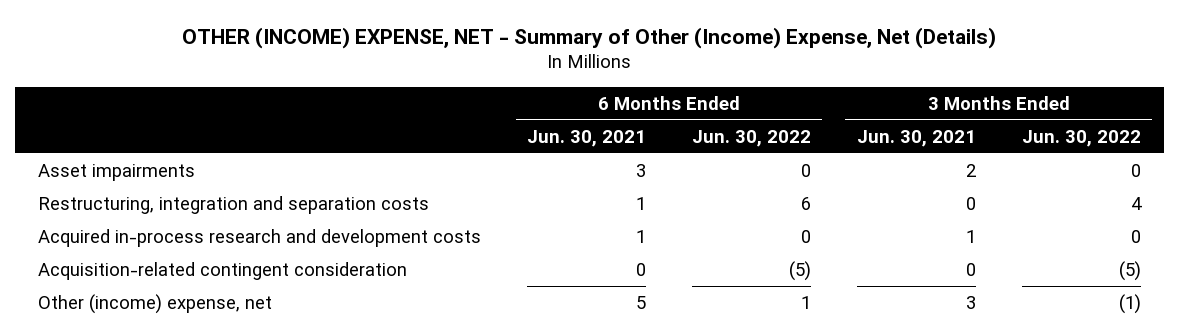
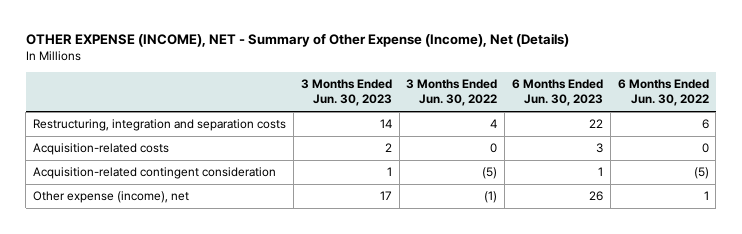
[182,26,997,49] OTHER (INCOME) EXPENSE, NET - Summary of Other (Income) Expense, Net (Details) -> [25,33,569,48] OTHER EXPENSE (INCOME), NET - Summary of Other Expense (Income), Net (Details)
[527,129,647,147] Jun. 30, 2021 -> none
[856,129,976,147] Jun. 30, 2021 -> none
none -> [300,79,392,107] 3 Months Ended Jun. 30, 2023
none -> [511,79,603,107] 6 Months Ended Jun. 30, 2023
[38,163,196,181] Asset impairments -> none
[38,228,482,247] Acquired in-process research and development costs -> none
none -> [33,143,170,156] Acquisition-related costs
[38,293,273,314] Other (income) expense, net -> [33,191,190,204] Other expense (income), net

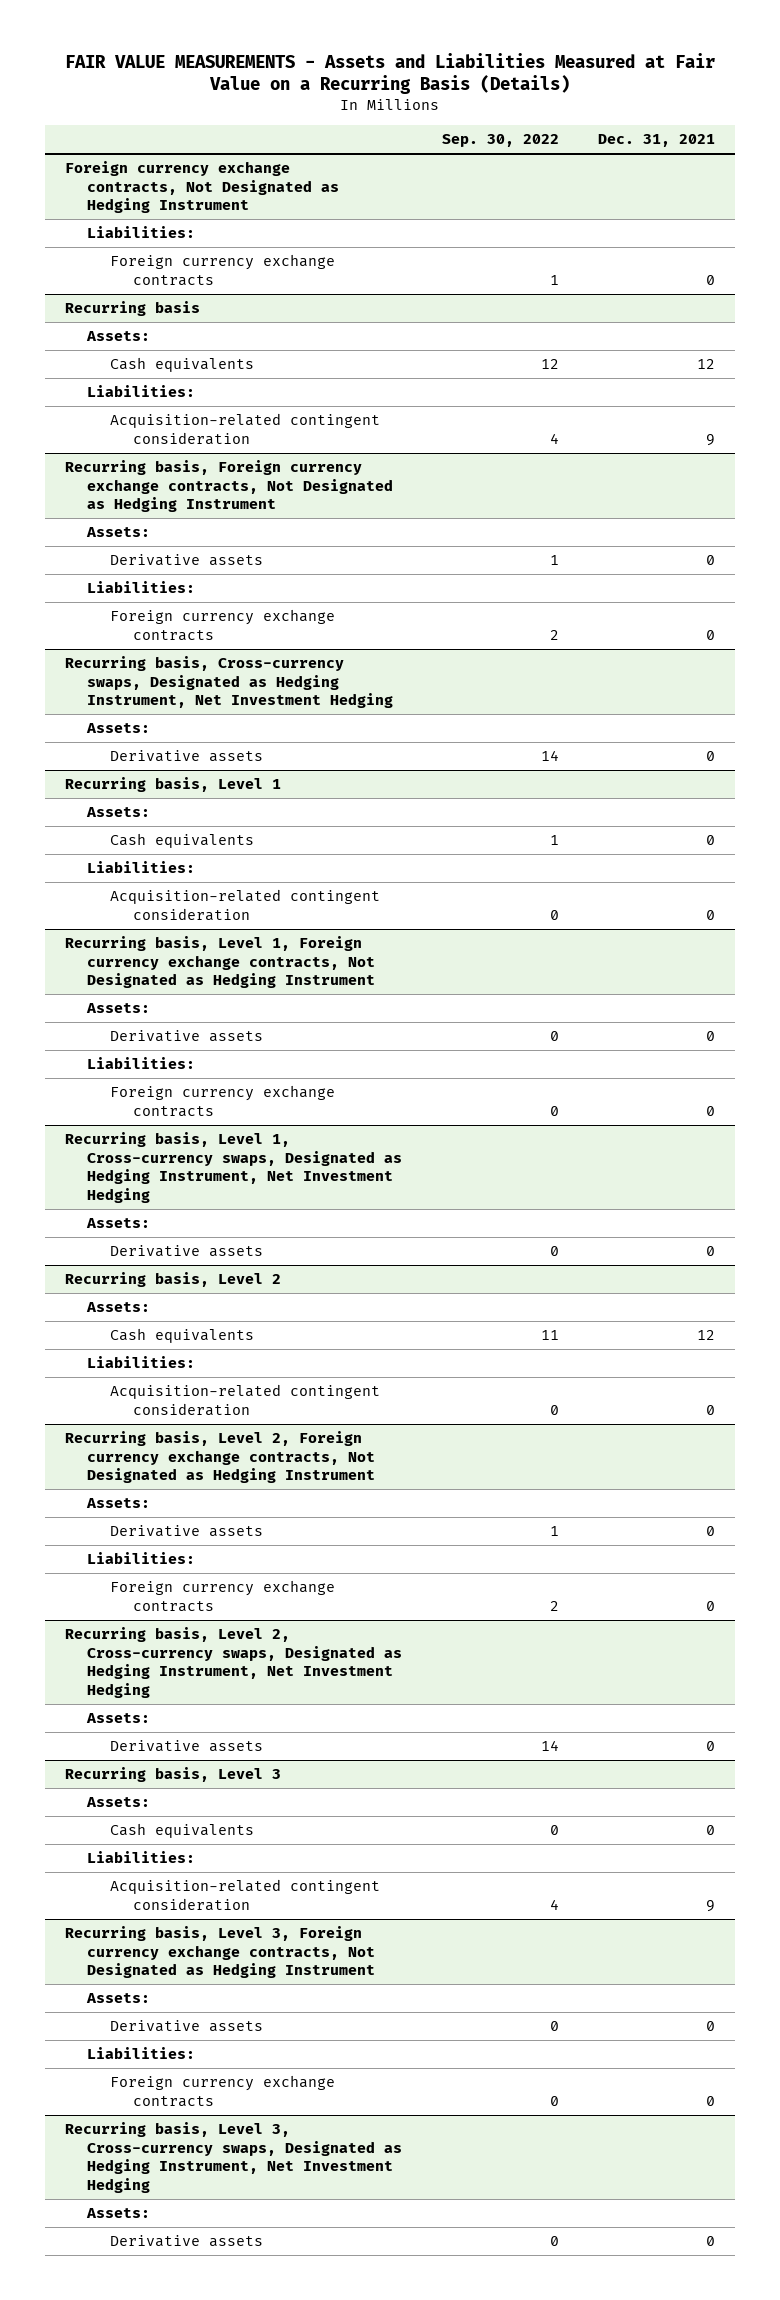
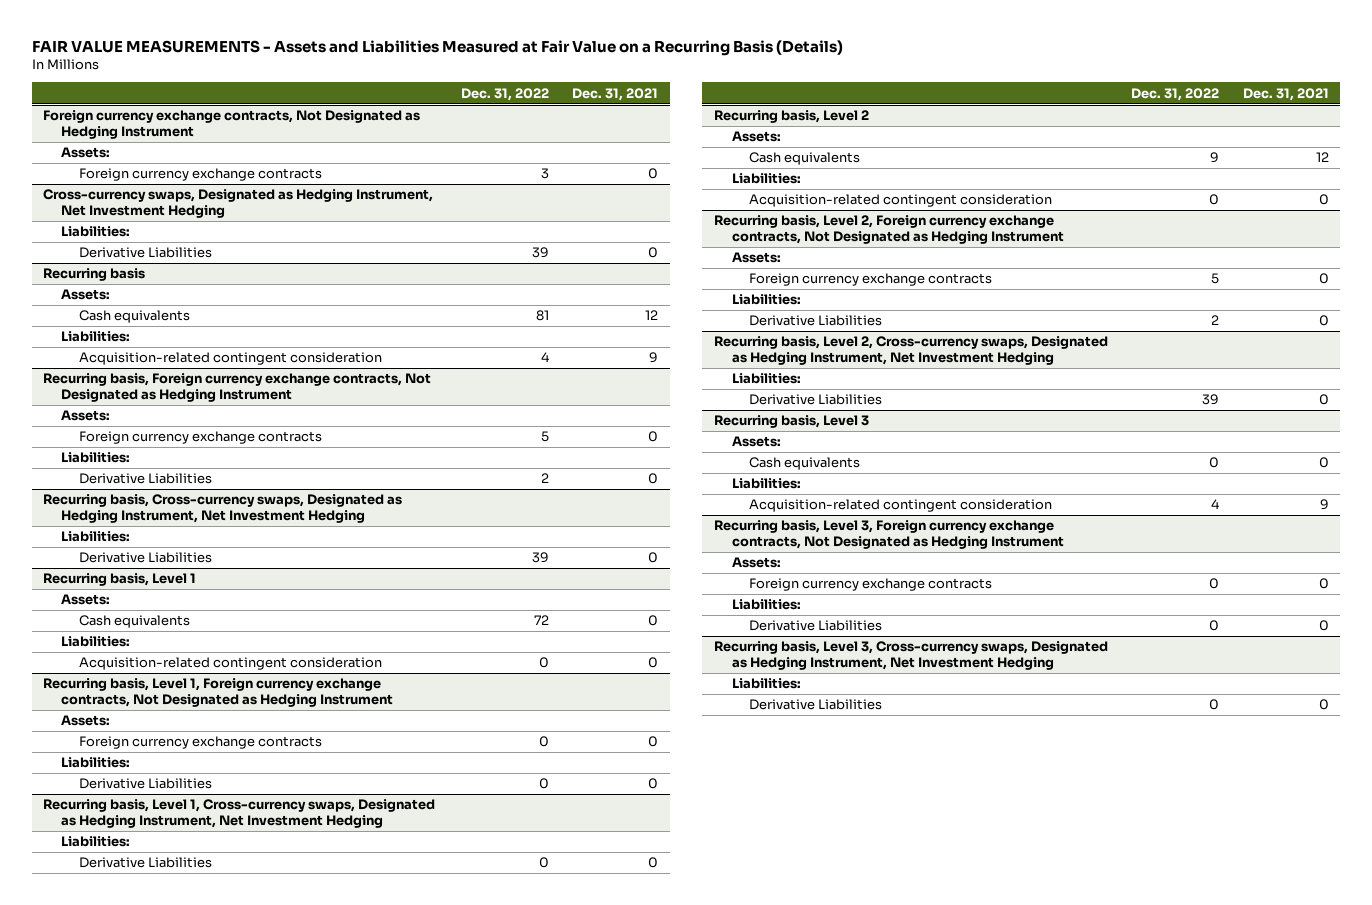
[441,134,559,148] Sep. 30, 2022 -> none
none -> [460,87,549,101] Dec. 31, 2022
[87,226,196,239] Liabilities: -> none
none -> [61,147,111,159] Assets:
none -> [43,189,434,218] Cross-currency swaps, Designated as Hedging Instrument, Net Investment Hedging
none -> [61,226,131,238] Liabilities:
none -> [78,247,212,259] Derivative Liabilities
[110,554,264,567] Derivative assets -> none
[87,581,196,594] Liabilities: -> [61,452,131,464] Liabilities:
none -> [78,473,212,485] Derivative Liabilities
[86,723,151,734] Assets: -> none
[110,750,264,763] Derivative assets -> none
none -> [61,531,131,543] Liabilities:
none -> [78,552,212,564] Derivative Liabilities
[110,1030,264,1043] Derivative assets -> none
[87,1057,196,1070] Liabilities: -> [61,757,131,769] Liabilities:
none -> [78,778,212,790] Derivative Liabilities
[86,1218,151,1229] Assets: -> none
[110,1245,264,1258] Derivative assets -> none
none -> [61,836,131,848] Liabilities:
none -> [78,857,212,869] Derivative Liabilities
[110,1525,264,1538] Derivative assets -> none
[87,1552,196,1565] Liabilities: -> [731,294,801,306] Liabilities:
none -> [749,315,883,327] Derivative Liabilities
[86,1713,151,1724] Assets: -> none
[110,1740,264,1753] Derivative assets -> none
none -> [731,373,801,385] Liabilities:
none -> [749,394,883,406] Derivative Liabilities
[110,2020,264,2033] Derivative assets -> none
[87,2047,196,2060] Liabilities: -> [731,599,801,611] Liabilities:
none -> [749,620,883,632] Derivative Liabilities
[86,2208,151,2219] Assets: -> none
[110,2235,264,2248] Derivative assets -> none
none -> [731,678,801,690] Liabilities:
none -> [749,699,883,711] Derivative Liabilities

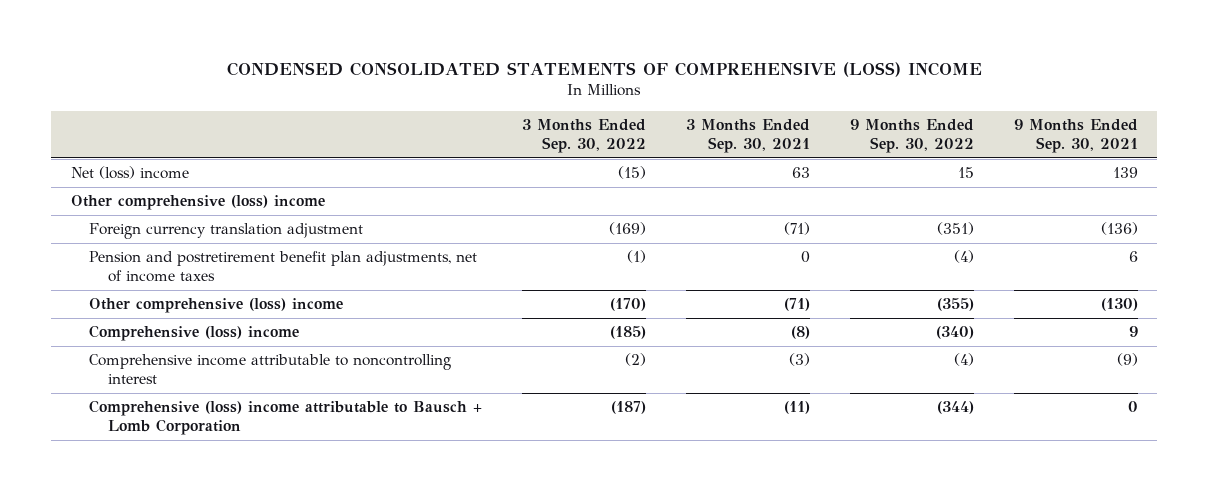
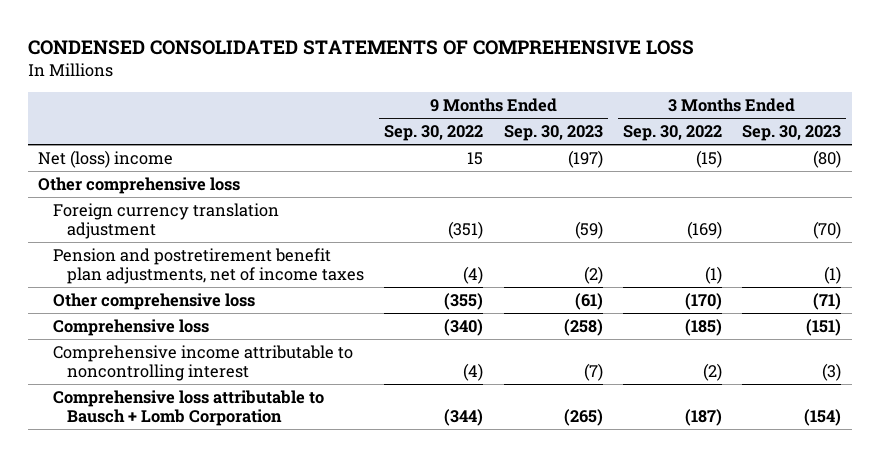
[227,61,983,77] CONDENSED CONSOLIDATED STATEMENTS OF COMPREHENSIVE (LOSS) INCOME -> [28,39,695,55] CONDENSED CONSOLIDATED STATEMENTS OF COMPREHENSIVE LOSS
[685,119,810,154] 3 Months Ended Sep. 30, 2021 -> none
[1013,119,1138,154] 9 Months Ended Sep. 30, 2021 -> none
none -> [503,125,603,142] Sep. 30, 2023
none -> [742,125,842,142] Sep. 30, 2023
[70,195,325,211] Other comprehensive (loss) income -> [38,176,241,194] Other comprehensive loss
[89,298,344,314] Other comprehensive (loss) income -> [52,292,255,310] Other comprehensive loss
[89,325,300,342] Comprehensive (loss) income -> [52,318,209,336] Comprehensive loss
[89,400,483,436] Comprehensive (loss) income attributable to Bausch + Lomb Corporation -> [52,389,324,426] Comprehensive loss attributable to Bausch + Lomb Corporation

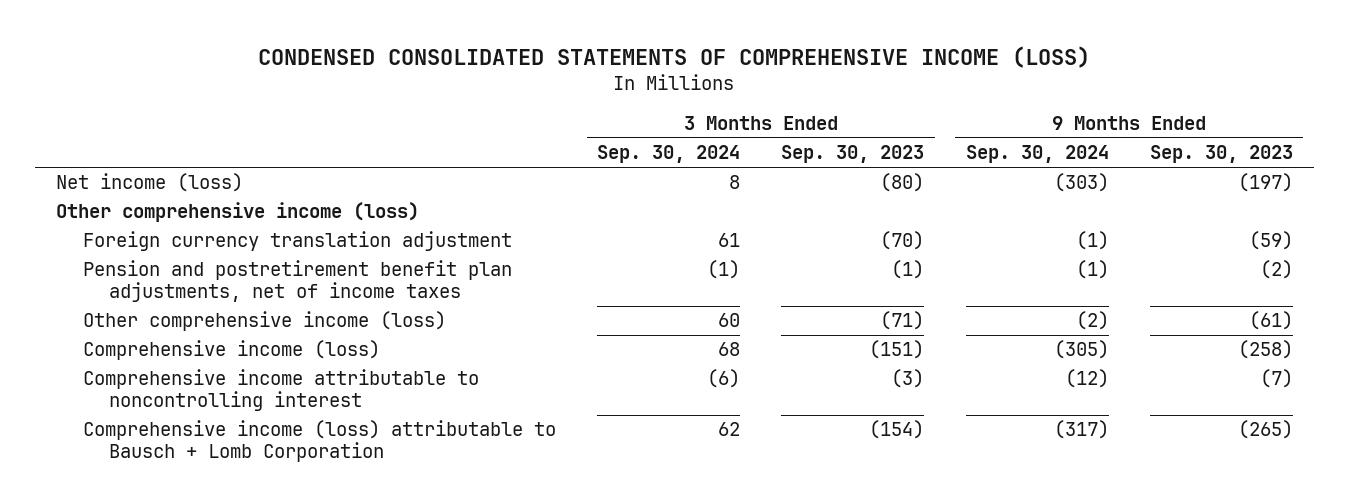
[28,39,695,55] CONDENSED CONSOLIDATED STATEMENTS OF COMPREHENSIVE LOSS -> [258,45,1091,68] CONDENSED CONSOLIDATED STATEMENTS OF COMPREHENSIVE INCOME (LOSS)
[384,125,484,142] Sep. 30, 2022 -> none
[623,125,723,142] Sep. 30, 2022 -> none
none -> [596,145,740,164] Sep. 30, 2024
none -> [965,145,1109,164] Sep. 30, 2024
[38,149,174,168] Net (loss) income -> [56,173,244,193] Net income (loss)
[38,176,241,194] Other comprehensive loss -> [56,202,420,223] Other comprehensive income (loss)
[52,292,255,310] Other comprehensive loss -> [82,311,446,332] Other comprehensive income (loss)
[52,318,209,336] Comprehensive loss -> [82,340,380,361] Comprehensive income (loss)
[52,389,324,426] Comprehensive loss attributable to Bausch + Lomb Corporation -> [82,420,556,463] Comprehensive income (loss) attributable to Bausch + Lomb Corporation

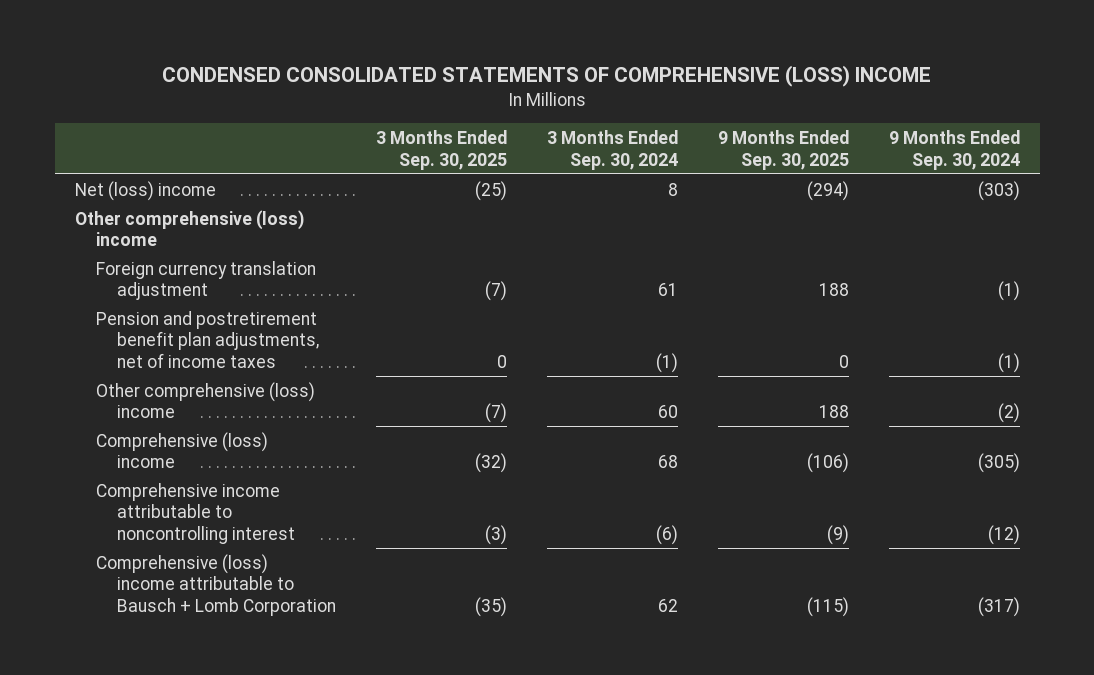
[258,45,1091,68] CONDENSED CONSOLIDATED STATEMENTS OF COMPREHENSIVE INCOME (LOSS) -> [162,64,932,87] CONDENSED CONSOLIDATED STATEMENTS OF COMPREHENSIVE (LOSS) INCOME
[781,145,925,164] Sep. 30, 2023 -> none
[1149,145,1293,164] Sep. 30, 2023 -> none
none -> [375,129,507,170] 3 Months Ended Sep. 30, 2025
none -> [717,129,849,170] 9 Months Ended Sep. 30, 2025
[56,173,244,193] Net income (loss) -> [74,180,216,201] Net (loss) income
[56,202,420,223] Other comprehensive income (loss) -> [74,209,304,247] Other comprehensive (loss) income
[82,311,446,332] Other comprehensive income (loss) -> [95,381,315,419] Other comprehensive (loss) income
[82,340,380,361] Comprehensive income (loss) -> [95,431,268,469] Comprehensive (loss) income
[82,420,556,463] Comprehensive income (loss) attributable to Bausch + Lomb Corporation -> [95,553,336,617] Comprehensive (loss) income attributable to Bausch + Lomb Corporation

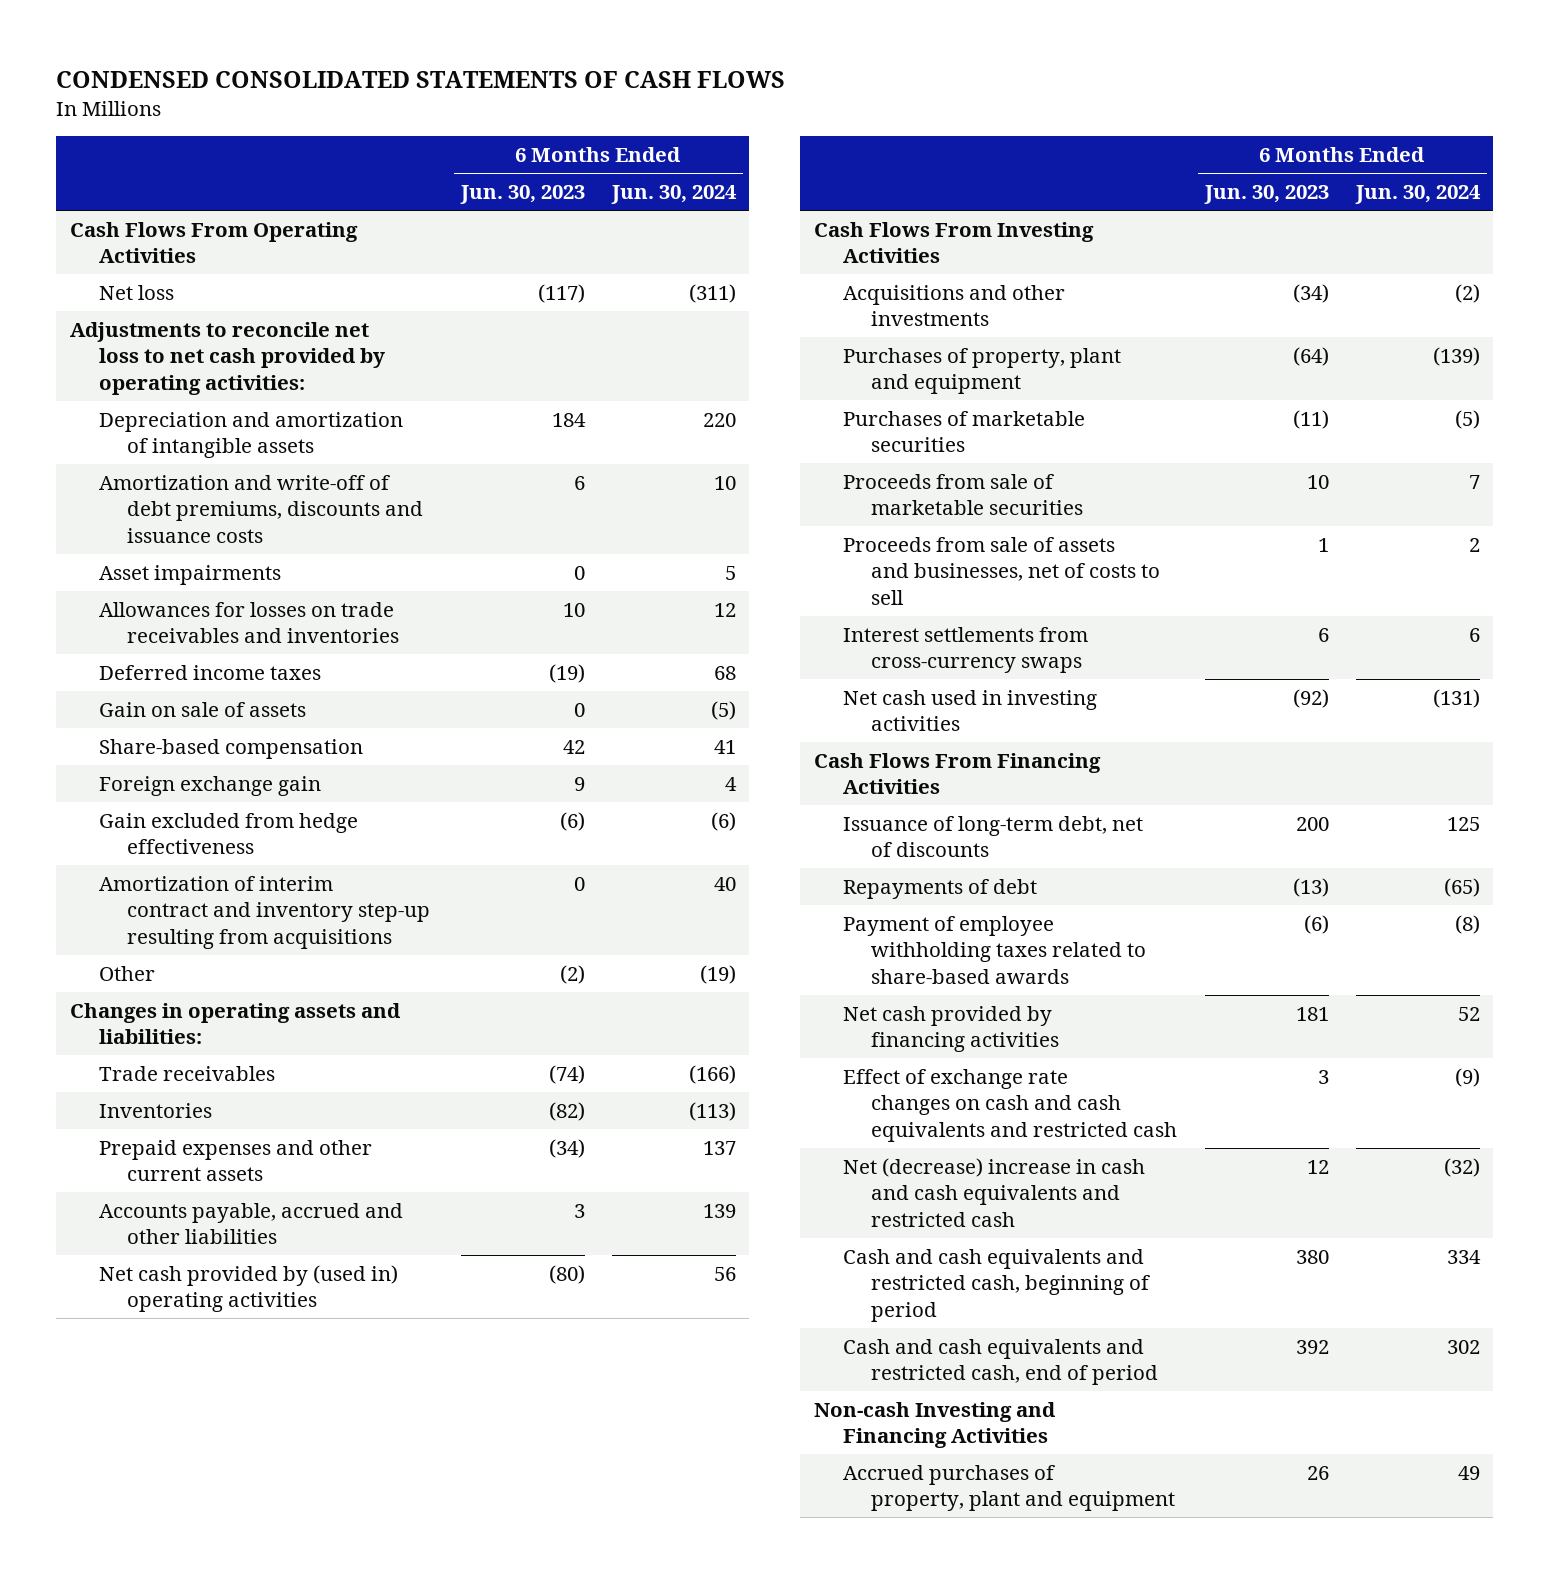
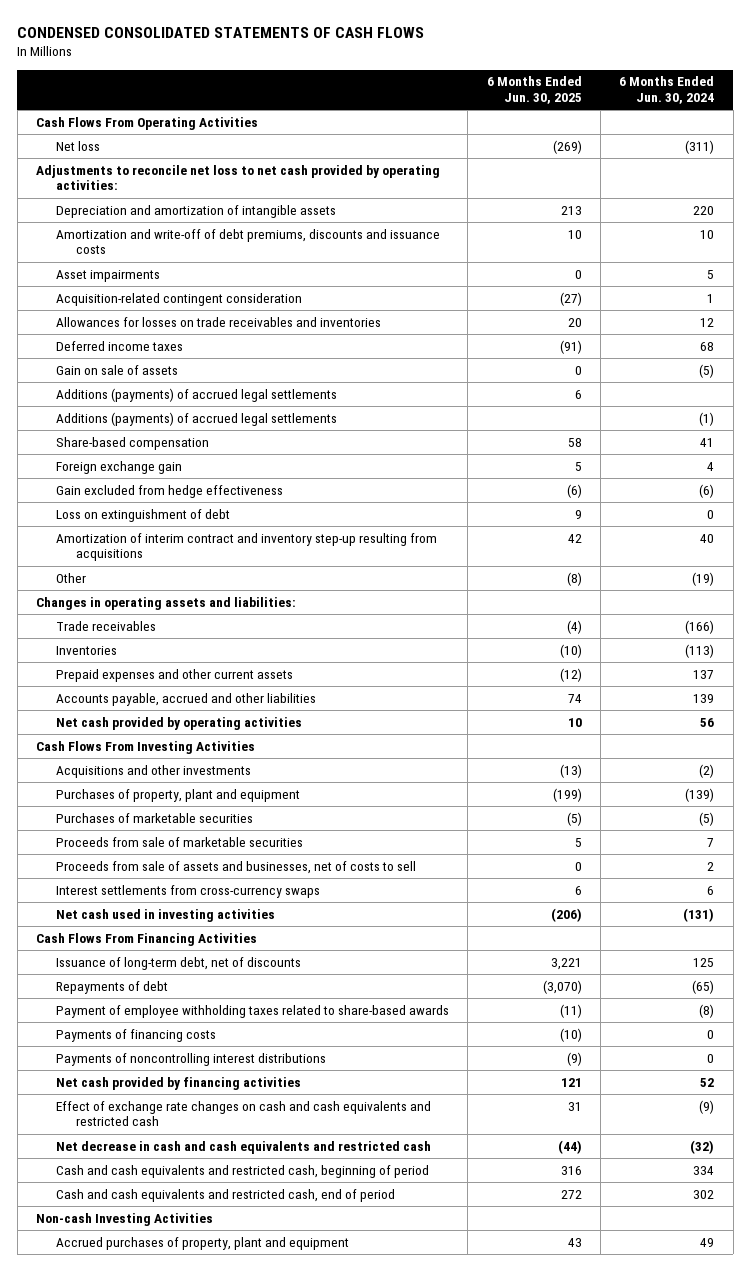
[459,185,585,205] Jun. 30, 2023 -> none
none -> [486,76,582,104] 6 Months Ended Jun. 30, 2025
none -> [56,292,303,306] Acquisition-related contingent consideration
none -> [56,387,338,402] Additions (payments) of accrued legal settlements
none -> [56,411,338,426] Additions (payments) of accrued legal settlements
none -> [56,508,231,522] Loss on extinguishment of debt
[98,1264,398,1313] Net cash provided by (used in) operating activities -> [56,716,303,730] Net cash provided by operating activities
none -> [56,1028,217,1042] Payments of financing costs
none -> [56,1052,327,1066] Payments of noncontrolling interest distributions
[842,1157,1145,1227] Net (decrease) increase in cash and cash equivalents and restricted cash -> [56,1140,432,1154] Net decrease in cash and cash equivalents and restricted cash
[814,1401,1057,1449] Non-cash Investing and Financing Activities -> [35,1212,213,1226] Non-cash Investing Activities

